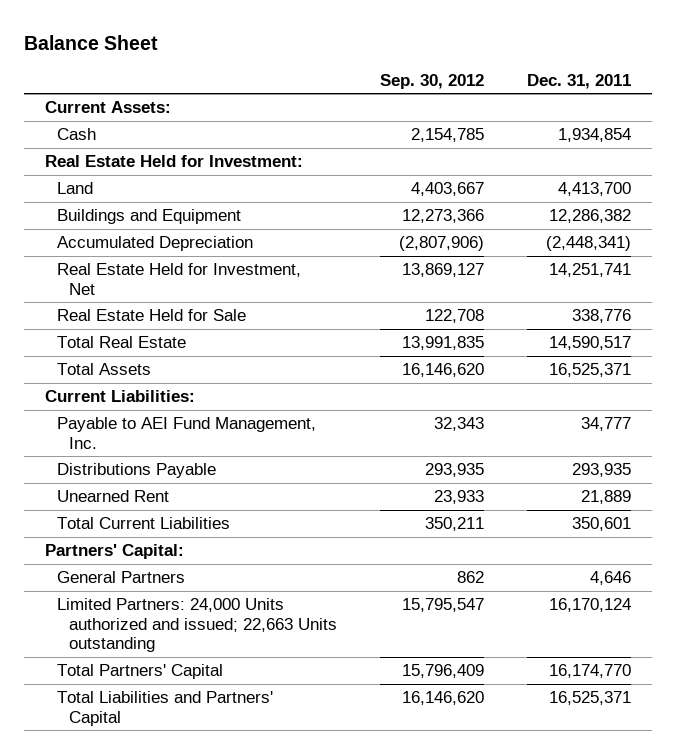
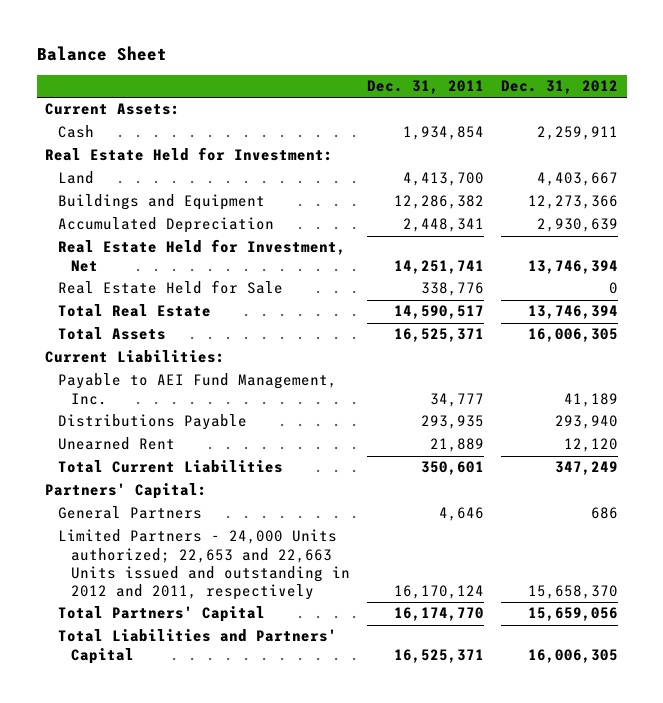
[379,73,484,89] Sep. 30, 2012 -> none
none -> [501,80,619,95] Dec. 31, 2012
[545,236,631,252] (2,448,341) -> [403,218,485,233] 2,448,341
[57,598,338,652] Limited Partners: 24,000 Units authorized and issued; 22,663 Units outstanding -> [58,529,351,601] Limited Partners - 24,000 Units authorized; 22,653 and 22,663 Units issued and outstanding in 2012 and 2011, respectively

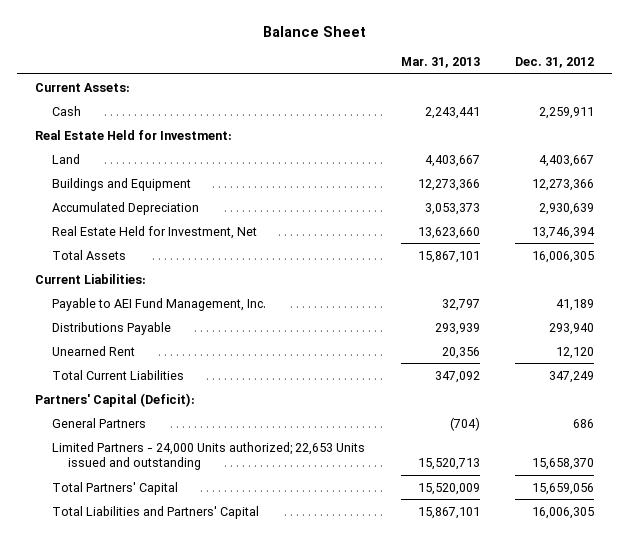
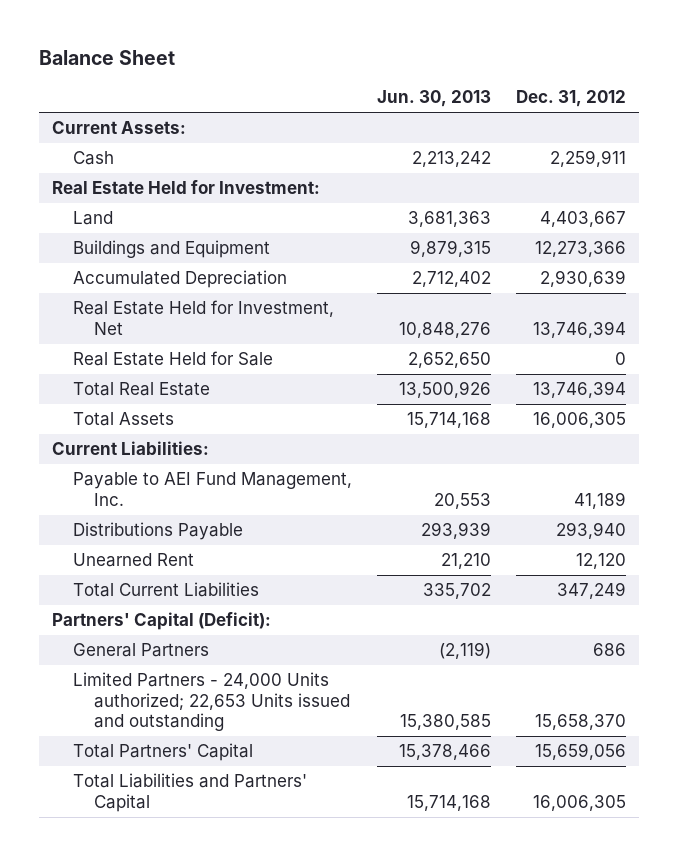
[400,57,480,69] Mar. 31, 2013 -> none
none -> [377,90,492,108] Jun. 30, 2013
none -> [72,351,273,367] Real Estate Held for Sale
none -> [72,382,210,397] Total Real Estate

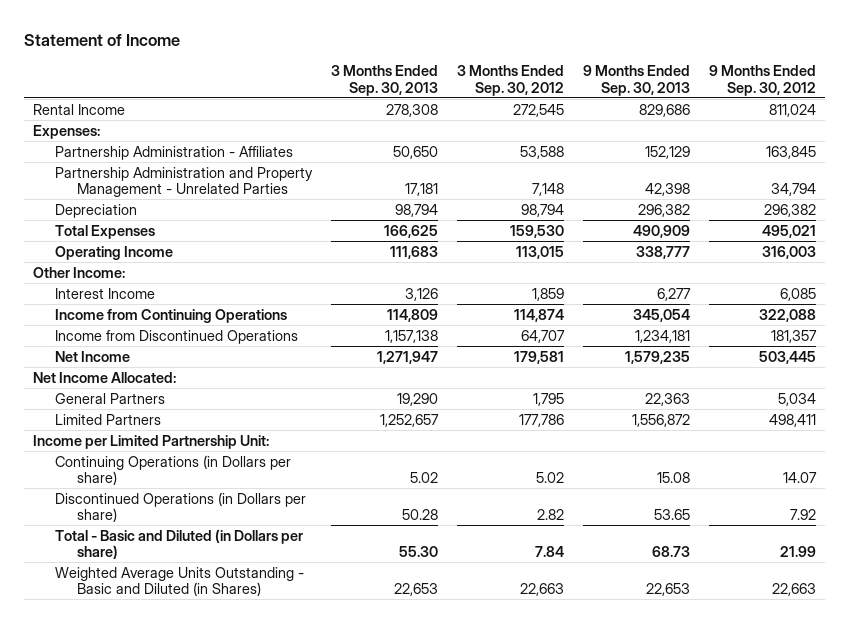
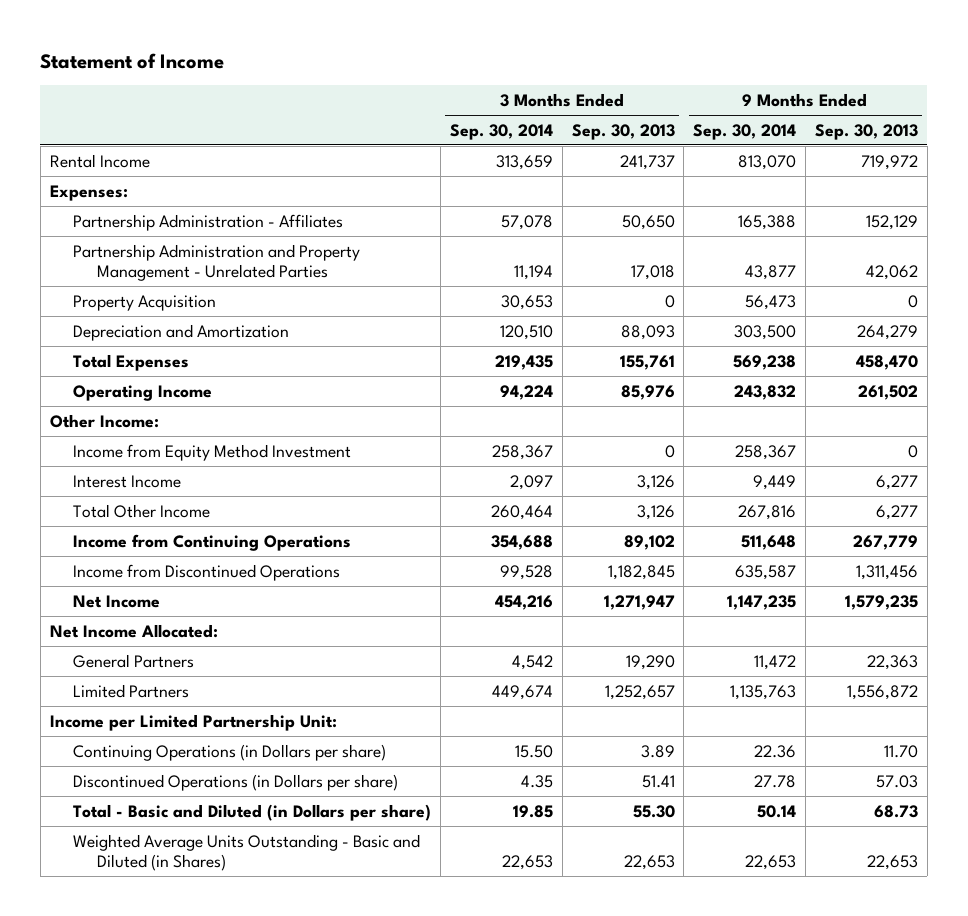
[456,64,564,96] 3 Months Ended Sep. 30, 2012 -> none
[708,64,816,96] 9 Months Ended Sep. 30, 2012 -> none
none -> [449,123,553,140] Sep. 30, 2014
none -> [693,123,797,140] Sep. 30, 2014
[385,103,438,117] 278,308 -> [619,154,675,170] 241,737
[638,103,690,117] 829,686 -> [860,154,918,170] 719,972
[404,183,438,197] 17,181 -> [630,265,675,281] 17,018
[644,183,690,197] 42,398 -> [865,265,918,281] 42,062
none -> [73,294,217,311] Property Acquisition
[54,203,137,218] Depreciation -> [73,323,290,341] Depreciation and Amortization
[394,203,438,217] 98,794 -> [620,324,675,340] 88,093
[637,203,690,217] 296,382 -> [856,324,918,340] 264,279
[383,224,438,238] 166,625 -> [619,354,675,370] 155,761
[632,224,690,238] 490,909 -> [855,354,918,370] 458,470
[389,245,438,259] 111,683 -> [620,384,675,400] 85,976
[635,245,690,259] 338,777 -> [857,384,918,400] 261,502
none -> [73,443,352,461] Income from Equity Method Investment
none -> [73,503,211,518] Total Other Income
[386,308,438,322] 114,809 -> [623,534,675,550] 89,102
[632,308,690,322] 345,054 -> [852,534,918,550] 267,779
[384,329,438,343] 1,157,138 -> [607,564,675,580] 1,182,845
[634,329,690,343] 1,234,181 -> [855,564,918,580] 1,311,456
[409,472,438,484] 5.02 -> [640,744,675,758] 3.89
[656,472,690,484] 15.08 -> [883,744,918,758] 11.70
[401,509,438,521] 50.28 -> [641,774,675,788] 51.41
[653,509,690,521] 53.65 -> [875,774,918,788] 57.03

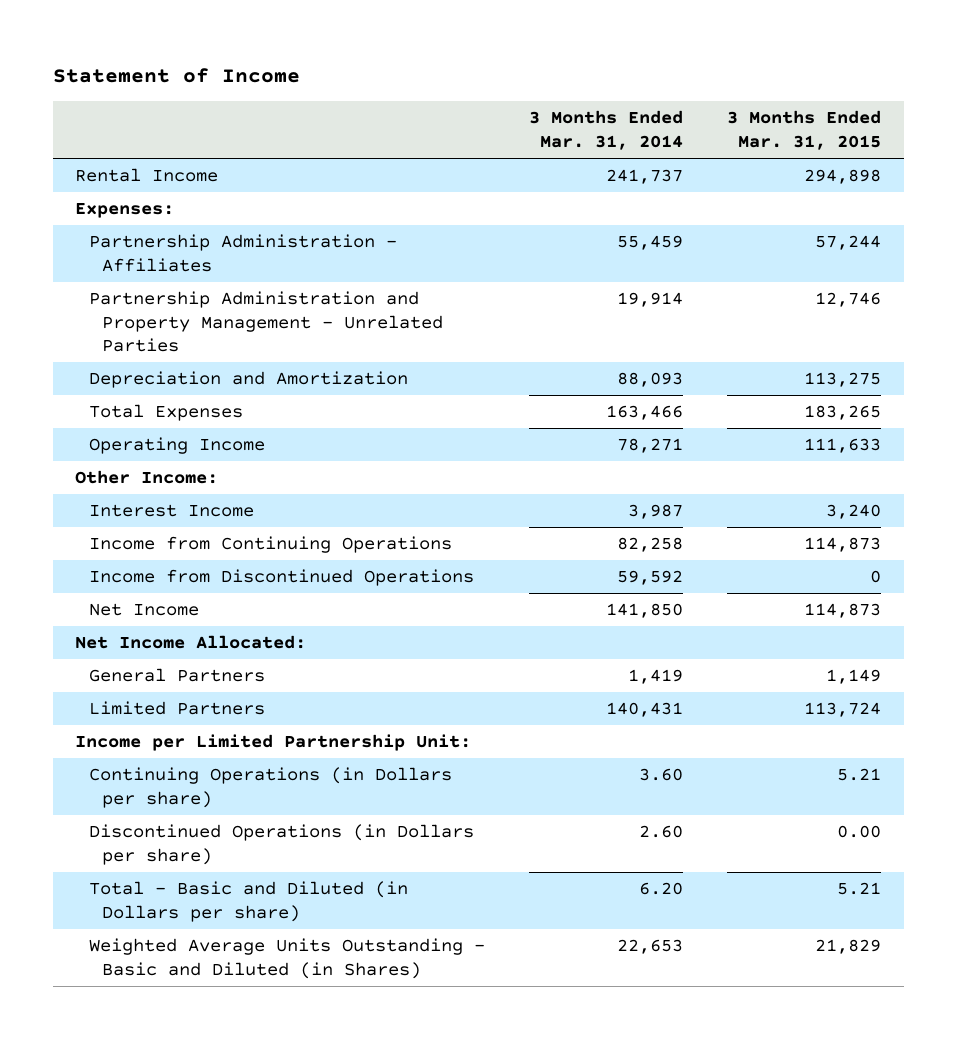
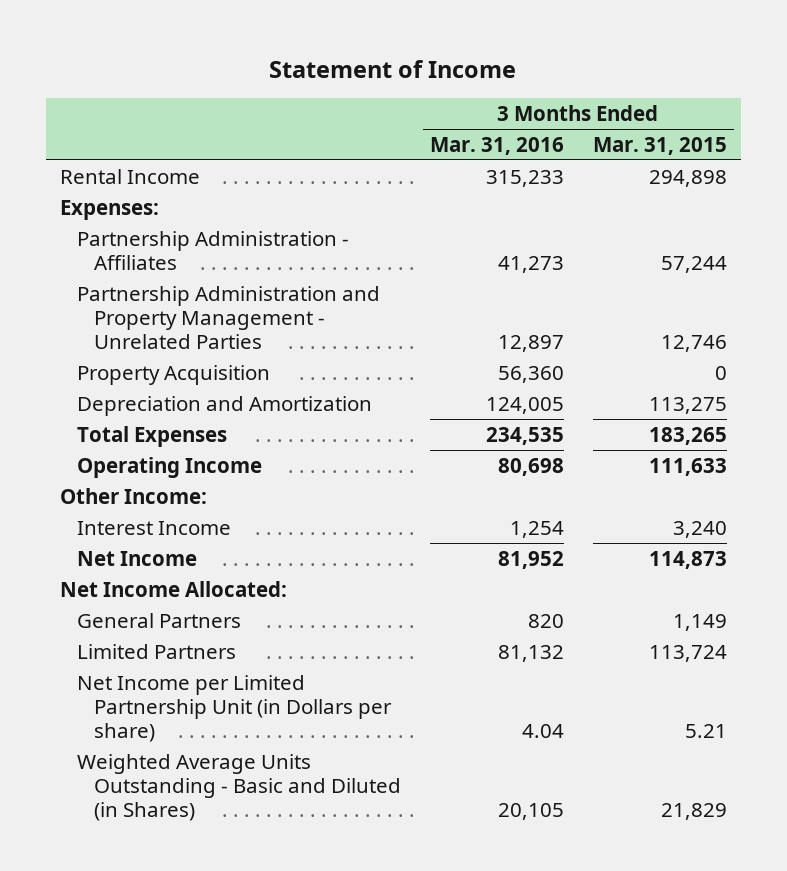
[529,110,684,150] 3 Months Ended Mar. 31, 2014 -> none
none -> [429,136,564,155] Mar. 31, 2016
none -> [76,364,270,385] Property Acquisition
[88,536,452,554] Income from Continuing Operations -> none
[88,569,474,587] Income from Discontinued Operations -> none
[75,734,472,752] Income per Limited Partnership Unit: -> none
[88,767,452,808] Continuing Operations (in Dollars per share) -> none
[88,824,474,865] Discontinued Operations (in Dollars per share) -> none
[88,881,408,922] Total - Basic and Diluted (in Dollars per share) -> [76,674,392,742] Net Income per Limited Partnership Unit (in Dollars per share)

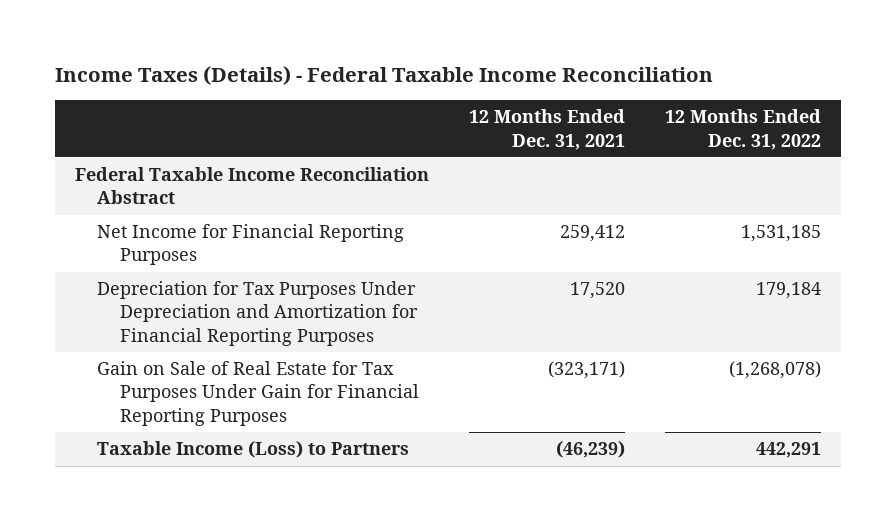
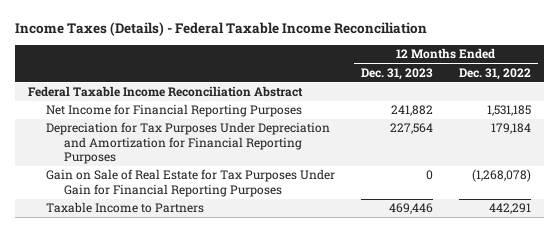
[468,109,625,150] 12 Months Ended Dec. 31, 2021 -> none
none -> [360,67,433,80] Dec. 31, 2023
[97,441,410,459] Taxable Income (Loss) to Partners -> [45,202,204,214] Taxable Income to Partners

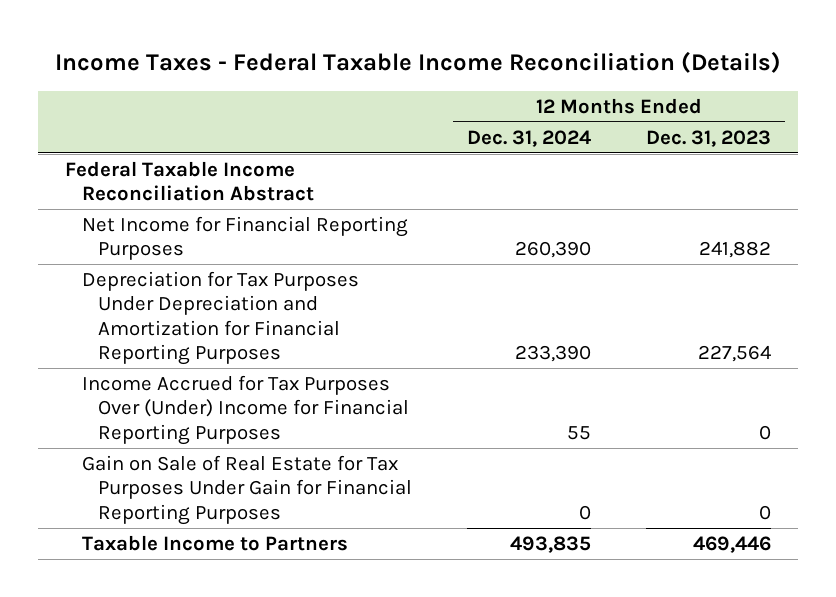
[14,22,427,37] Income Taxes (Details) - Federal Taxable Income Reconciliation -> [55,51,782,74] Income Taxes - Federal Taxable Income Reconciliation (Details)
[459,67,532,80] Dec. 31, 2022 -> none
none -> [467,129,592,147] Dec. 31, 2024
none -> [81,374,410,445] Income Accrued for Tax Purposes Over (Under) Income for Financial Reporting Purposes

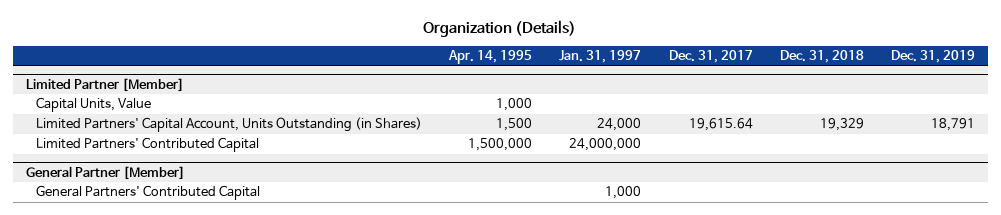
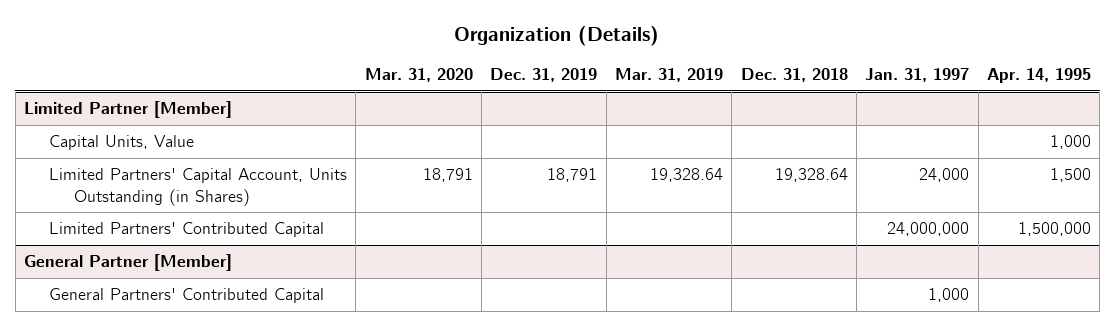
[668,50,753,64] Dec. 31, 2017 -> none
none -> [364,68,473,83] Mar. 31, 2020
none -> [614,68,723,83] Mar. 31, 2019
[819,118,864,132] 19,329 -> [774,168,848,183] 19,328.64

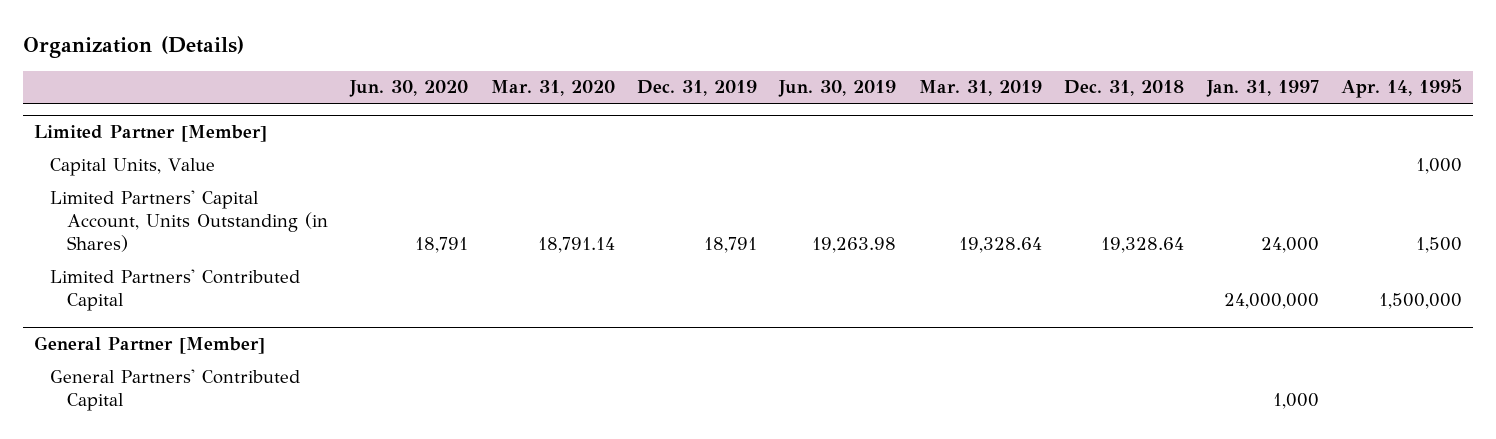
none -> [349,80,469,98] Jun. 30, 2020
none -> [778,80,897,98] Jun. 30, 2019
[422,168,473,183] 18,791 -> [537,237,615,254] 18,791.14

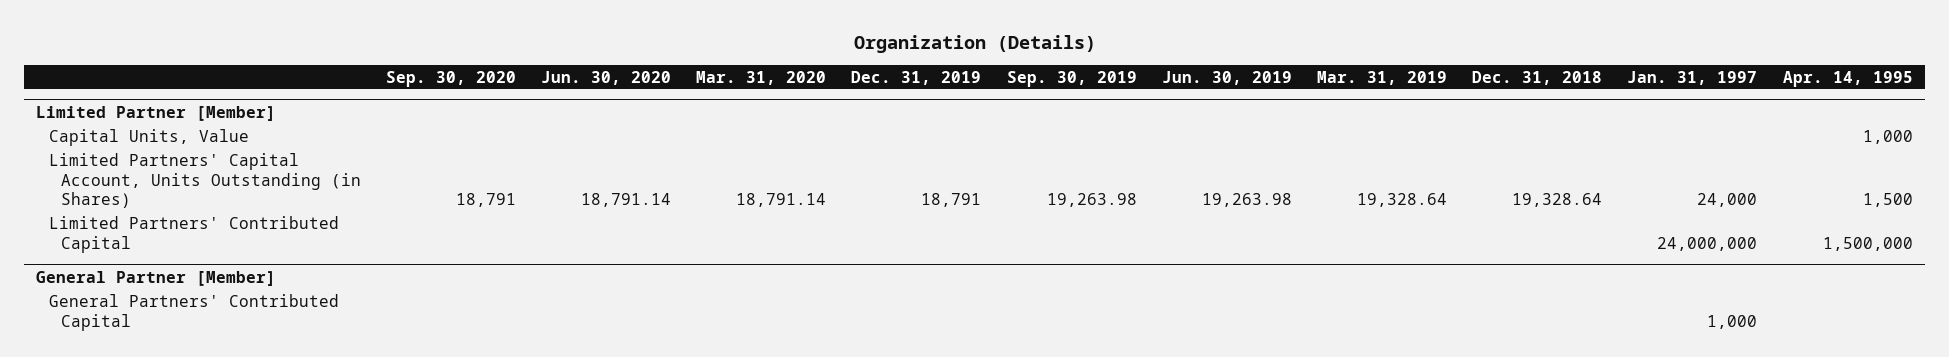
none -> [385,70,516,87] Sep. 30, 2020
none -> [1006,70,1137,87] Sep. 30, 2019
[415,237,469,254] 18,791 -> [581,193,672,208] 18,791.14

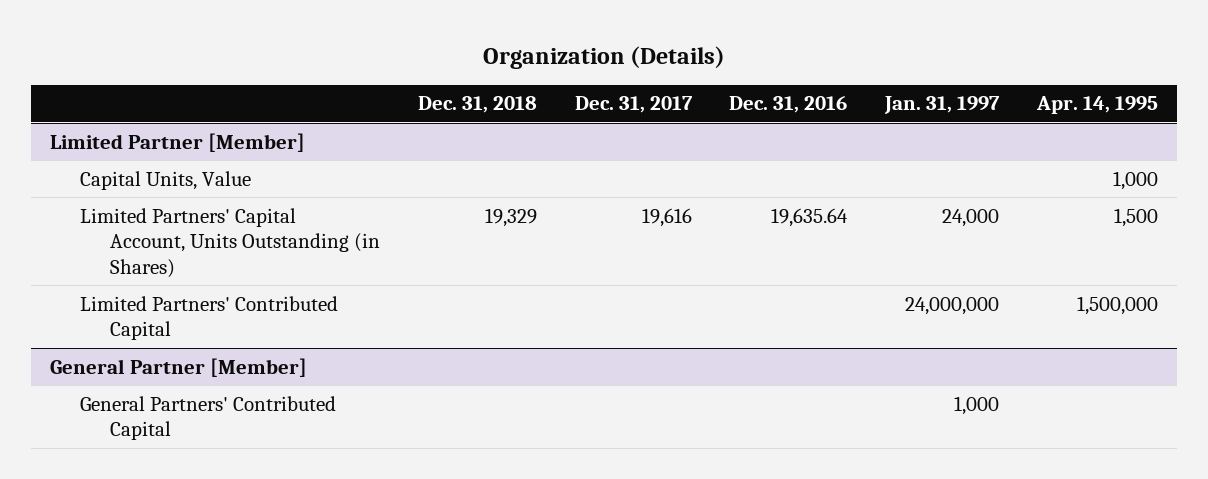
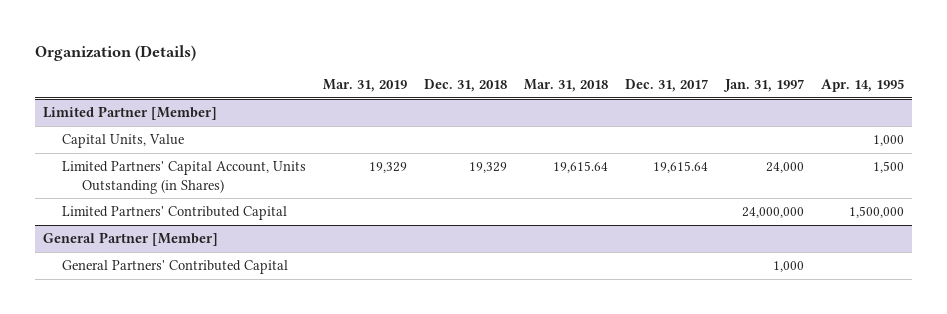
[729,96,848,114] Dec. 31, 2016 -> none
none -> [323,79,408,93] Mar. 31, 2019
none -> [524,79,609,93] Mar. 31, 2018
[641,207,692,227] 19,616 -> [653,161,709,174] 19,615.64

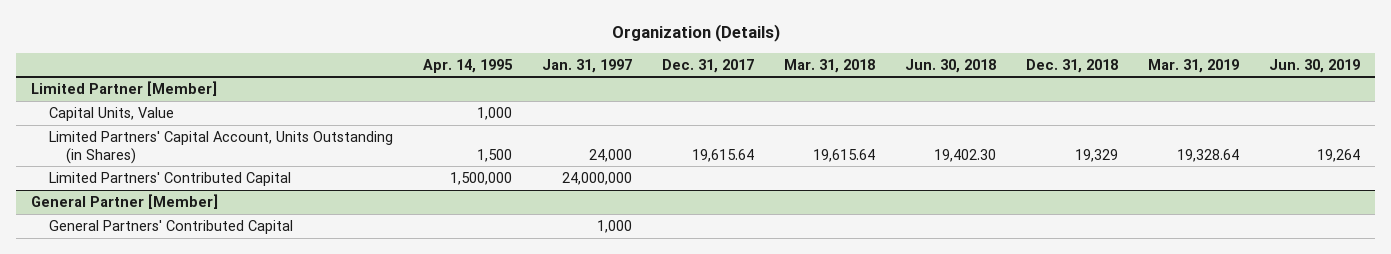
none -> [904,58,996,73] Jun. 30, 2018
none -> [1268,58,1360,73] Jun. 30, 2019
[369,162,408,174] 19,329 -> [1176,148,1239,162] 19,328.64

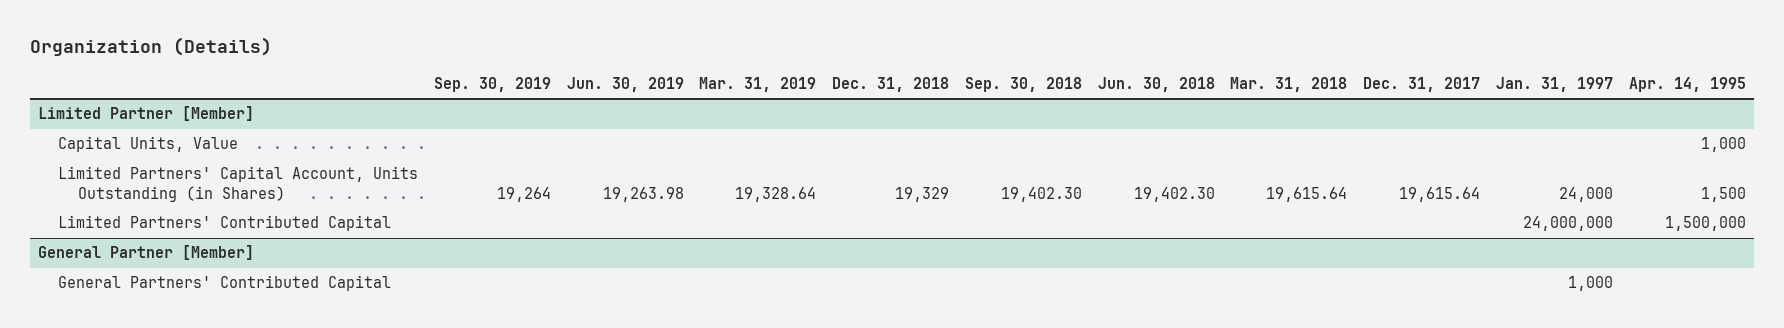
none -> [433,76,551,92] Sep. 30, 2019
none -> [964,76,1082,92] Sep. 30, 2018
[1316,148,1360,162] 19,264 -> [602,186,684,202] 19,263.98

